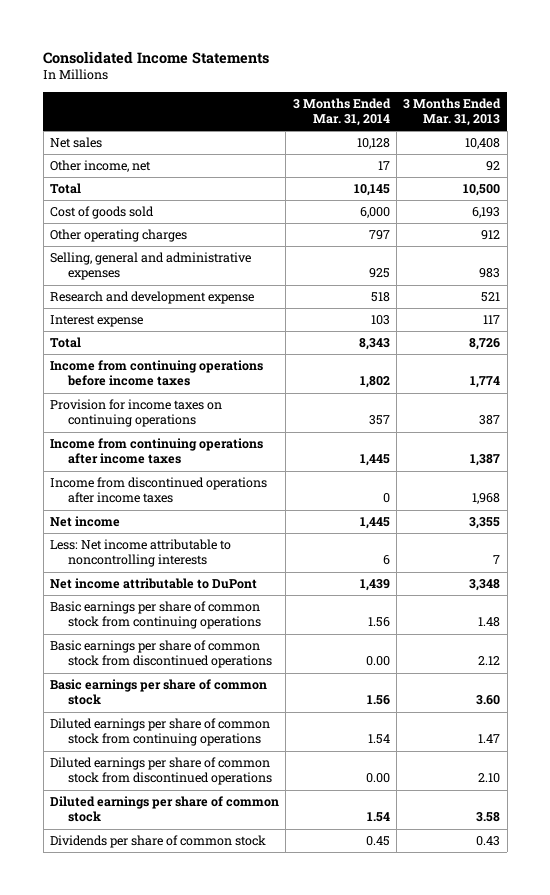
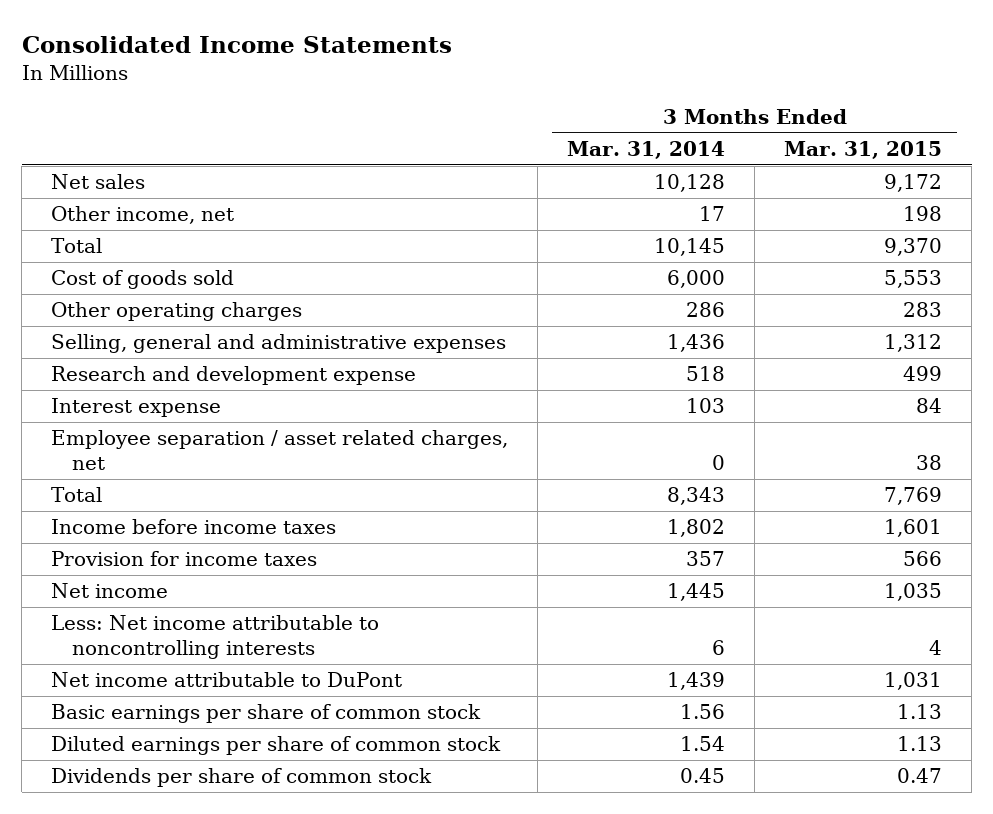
[403,98,502,127] 3 Months Ended Mar. 31, 2013 -> none
none -> [784,140,943,159] Mar. 31, 2015
[368,230,390,241] 797 -> [686,302,726,318] 286
[368,268,390,279] 925 -> [667,334,726,353] 1,436
none -> [51,430,509,471] Employee separation / asset related charges, net
[50,438,264,465] Income from continuing operations after income taxes -> none
[50,477,268,504] Income from discontinued operations after income taxes -> none
[50,360,264,387] Income from continuing operations before income taxes -> [51,519,337,535] Income before income taxes
[50,399,223,428] Provision for income taxes on continuing operations -> [51,551,318,567] Provision for income taxes
[50,601,262,630] Basic earnings per share of common stock from continuing operations -> none
[50,640,273,669] Basic earnings per share of common stock from discontinued operations -> none
[50,718,271,747] Diluted earnings per share of common stock from continuing operations -> none
[50,757,273,786] Diluted earnings per share of common stock from discontinued operations -> none

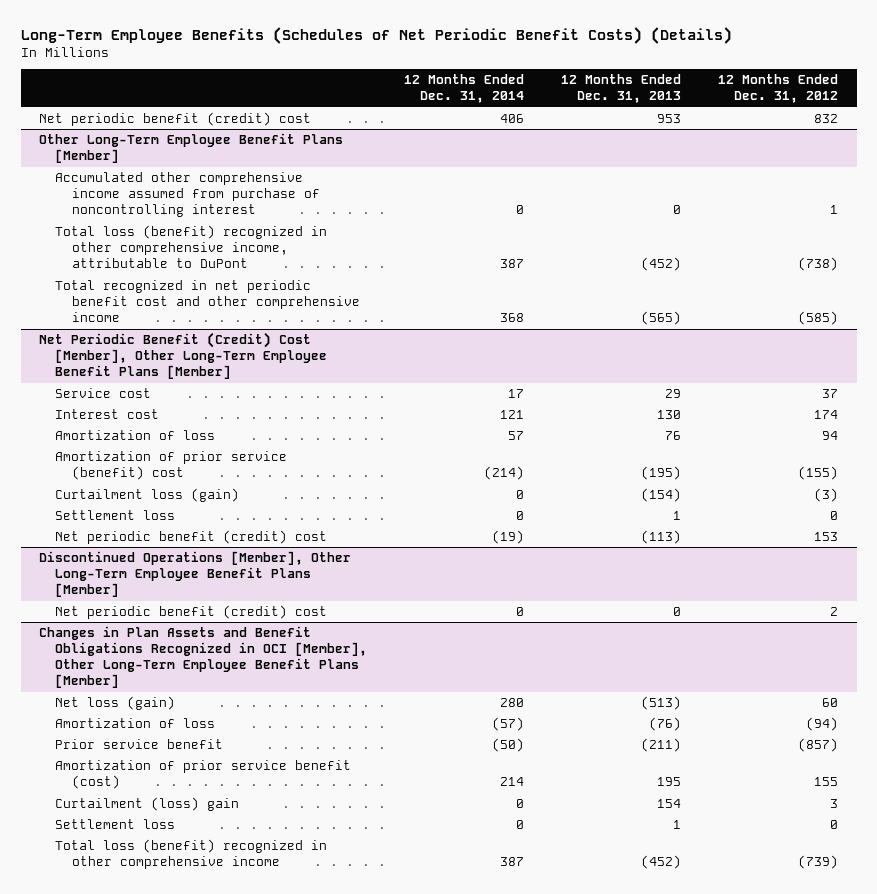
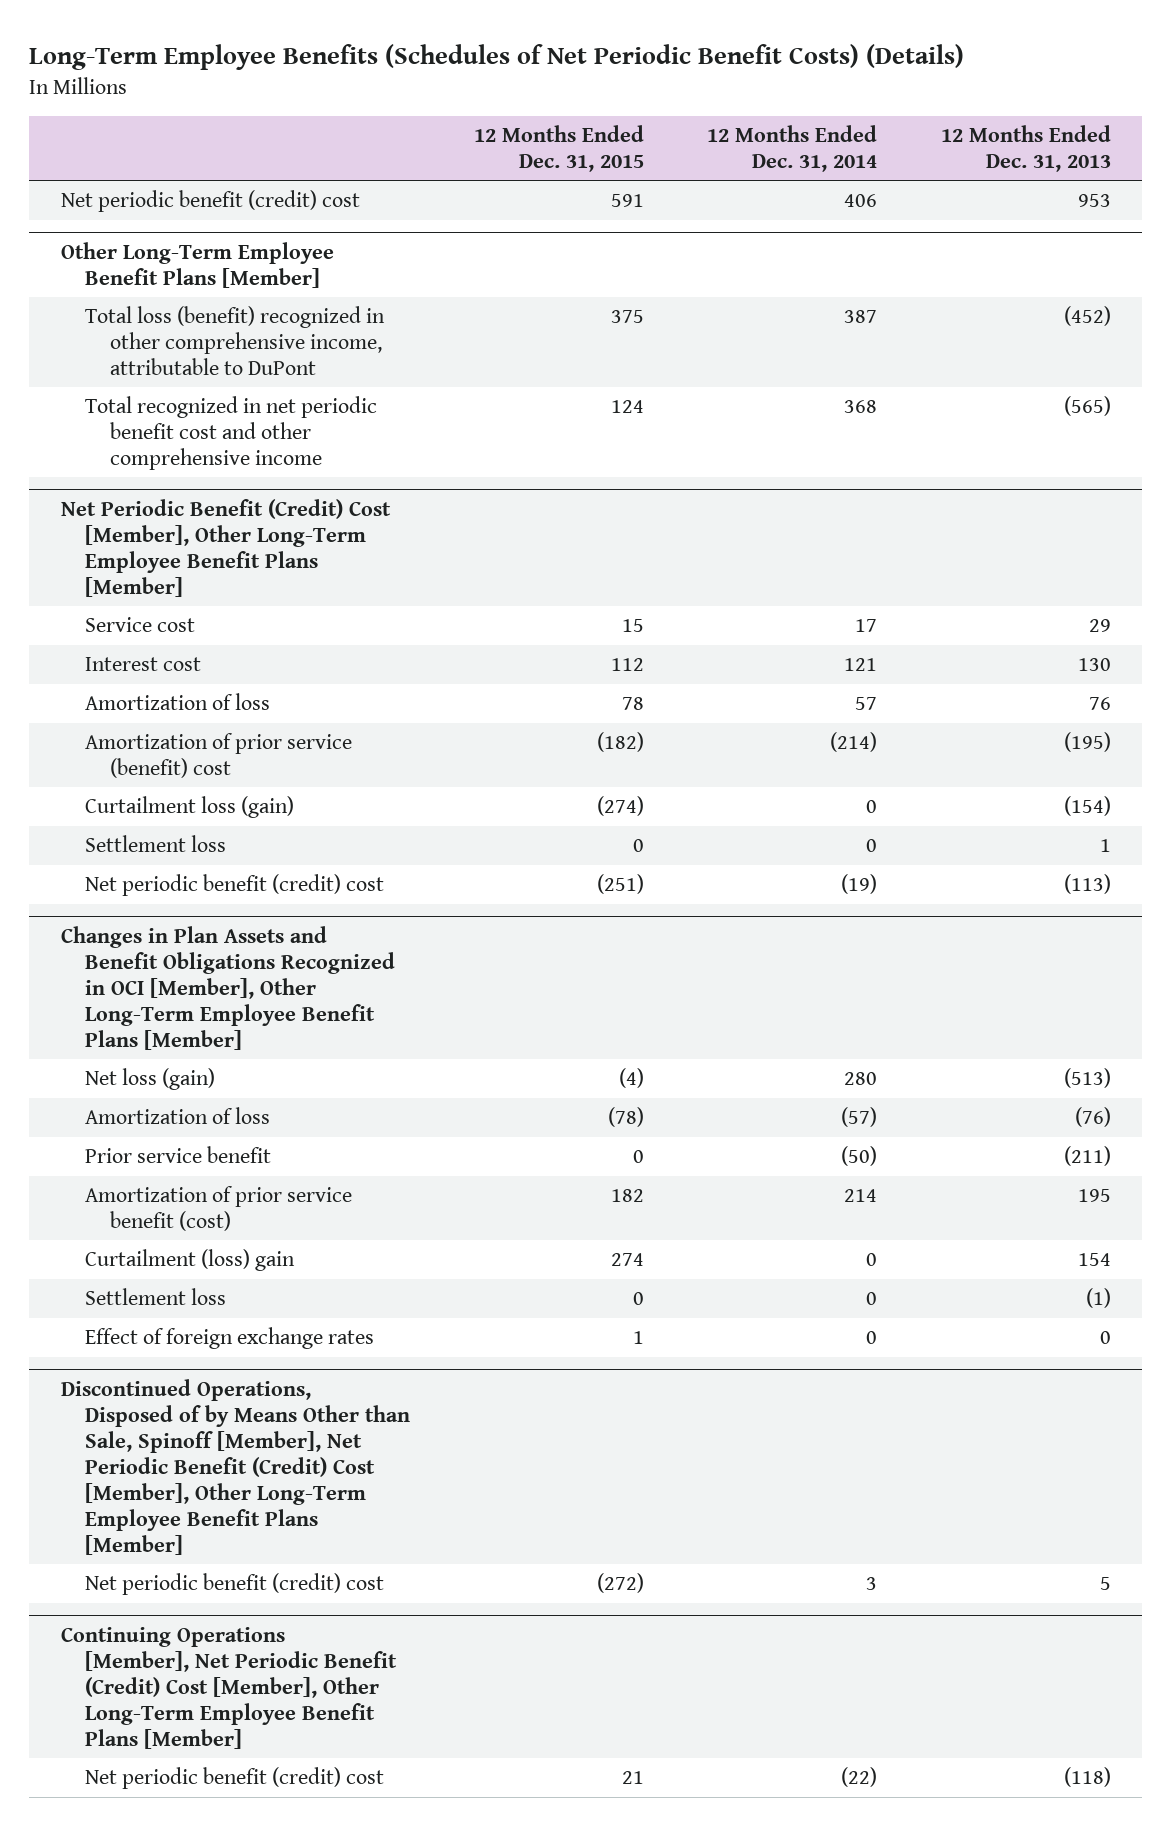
[718,74,839,104] 12 Months Ended Dec. 31, 2012 -> none
none -> [473,125,644,173] 12 Months Ended Dec. 31, 2015
[55,172,320,218] Accumulated other comprehensive income assumed from purchase of noncontrolling interest -> none
[39,551,352,598] Discontinued Operations [Member], Other Long-Term Employee Benefit Plans [Member] -> none
[55,605,328,620] Net periodic benefit (credit) cost -> none
[55,839,328,870] Total loss (benefit) recognized in other comprehensive income -> none
[673,820,682,830] 1 -> [1085,1288,1111,1309] (1)
none -> [85,1327,375,1350] Effect of foreign exchange rates
none -> [60,1379,411,1555] Discontinued Operations, Disposed of by Means Other than Sale, Spinoff [Member], Net Periodic Benefit (Credit) Cost [Member], Other Long-Term Employee Benefit Plans [Member]
none -> [85,1573,385,1596] Net periodic benefit (credit) cost
none -> [60,1627,398,1749] Continuing Operations [Member], Net Periodic Benefit (Credit) Cost [Member], Other Long-Term Employee Benefit Plans [Member]
none -> [85,1767,385,1790] Net periodic benefit (credit) cost

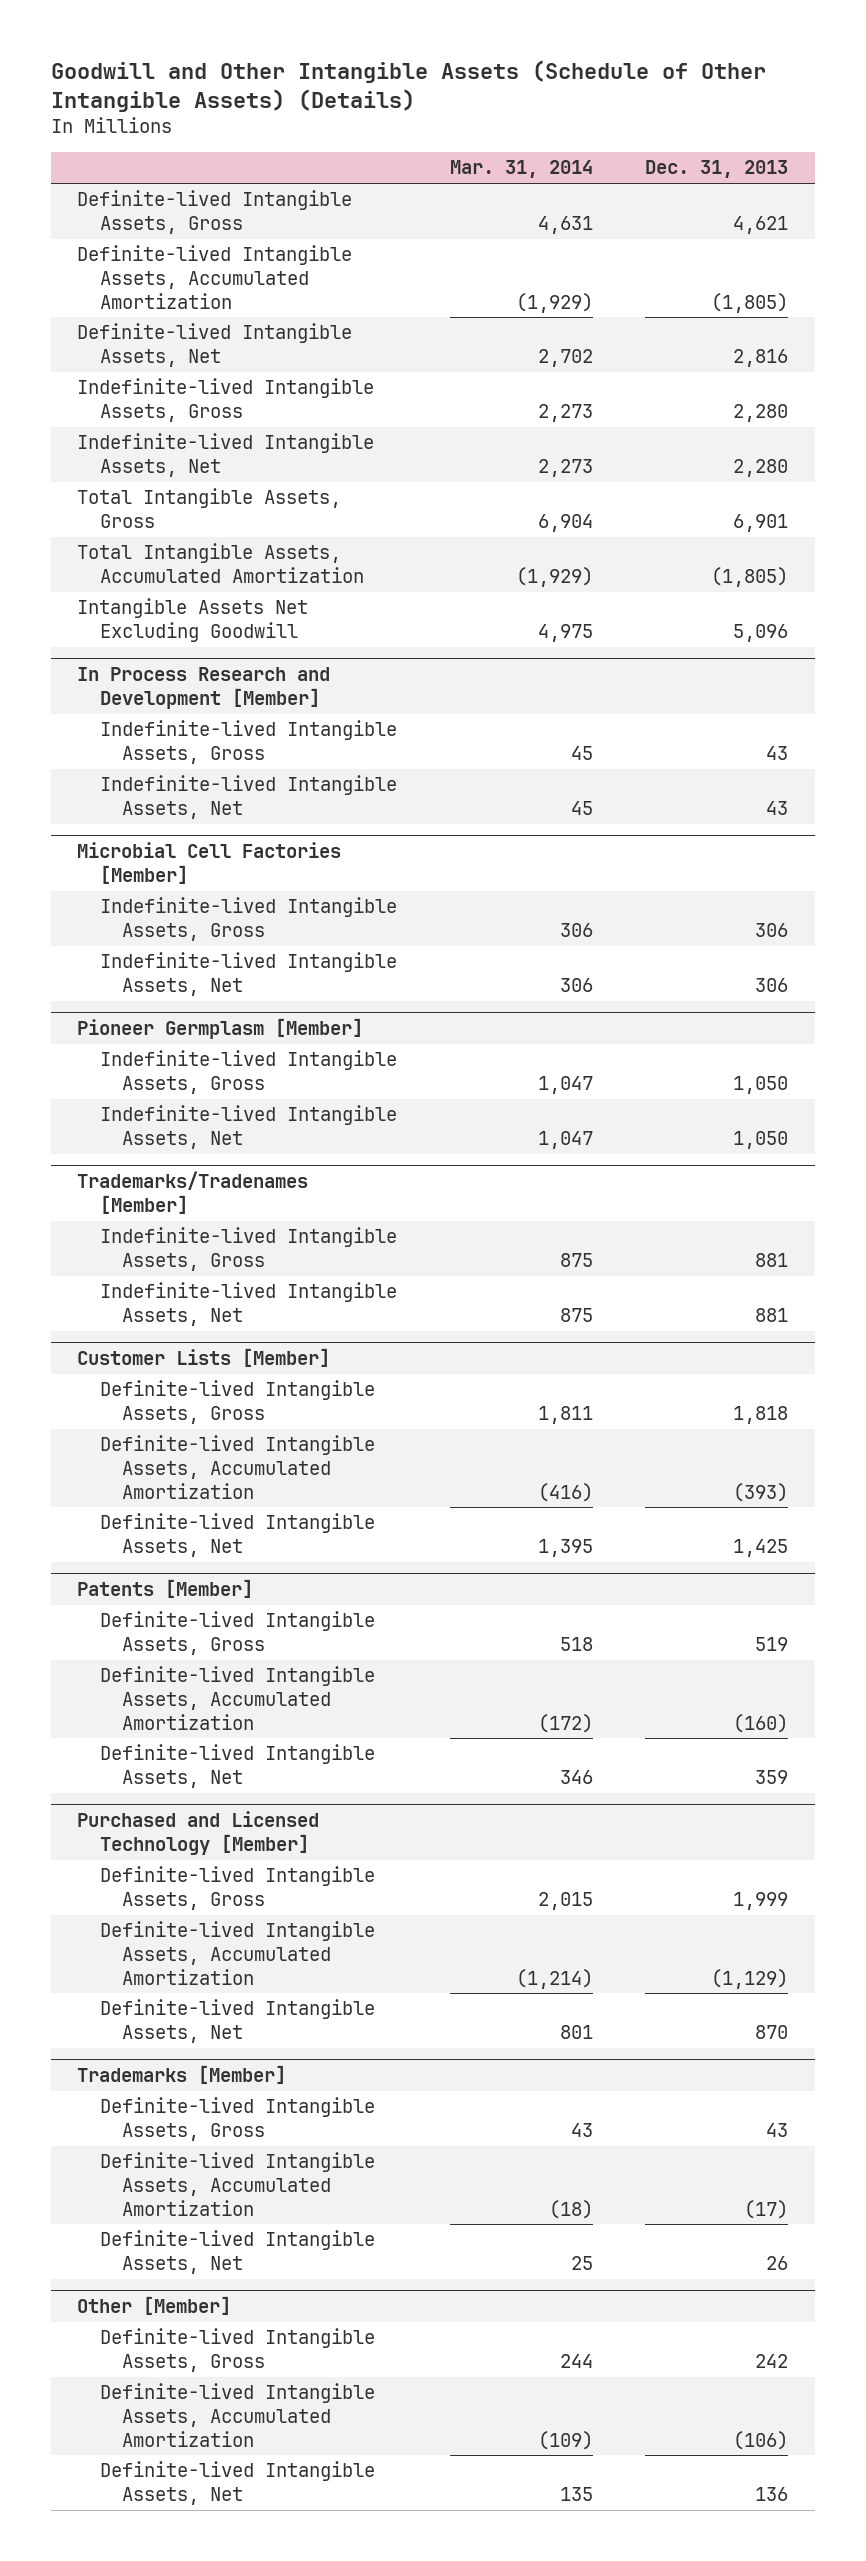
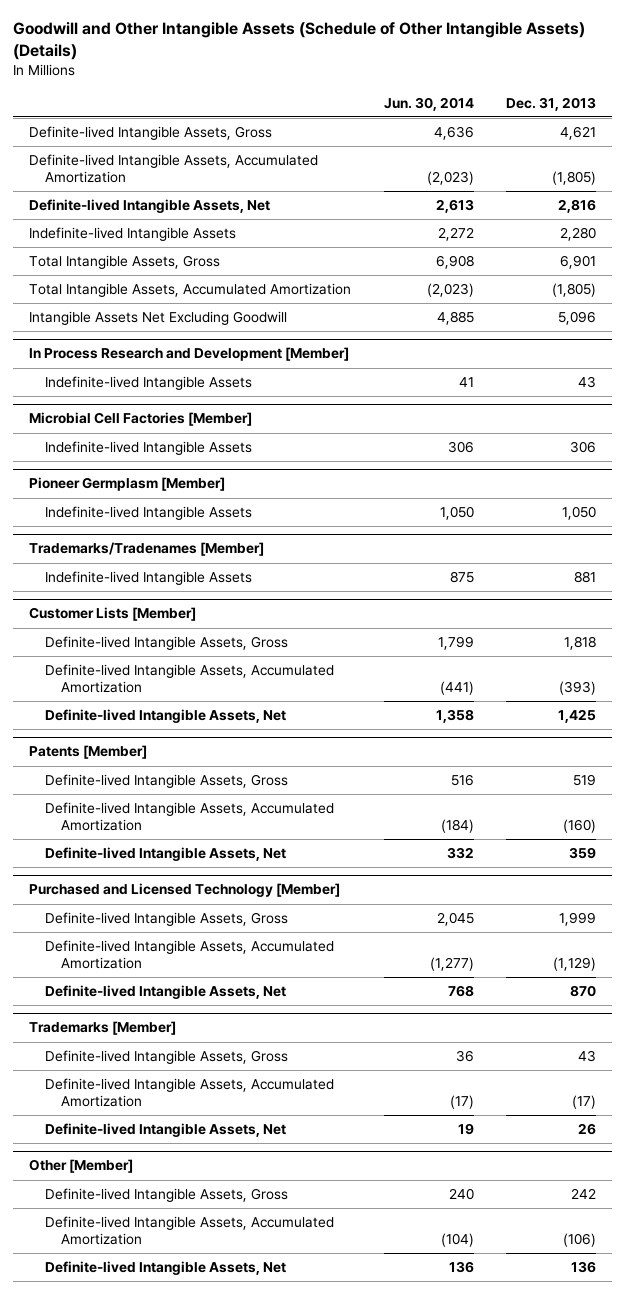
[449,160,593,179] Mar. 31, 2014 -> none
none -> [383,96,474,111] Jun. 30, 2014
[77,378,375,422] Indefinite-lived Intangible Assets, Gross -> none
[77,433,375,477] Indefinite-lived Intangible Assets, Net -> [28,226,236,241] Indefinite-lived Intangible Assets
[99,720,397,764] Indefinite-lived Intangible Assets, Gross -> none
[99,775,397,819] Indefinite-lived Intangible Assets, Net -> [44,375,252,390] Indefinite-lived Intangible Assets
[99,897,397,941] Indefinite-lived Intangible Assets, Gross -> none
[99,952,397,996] Indefinite-lived Intangible Assets, Net -> [44,440,252,455] Indefinite-lived Intangible Assets
[99,1050,397,1094] Indefinite-lived Intangible Assets, Gross -> none
[99,1105,397,1149] Indefinite-lived Intangible Assets, Net -> [44,505,252,520] Indefinite-lived Intangible Assets
[99,1227,397,1271] Indefinite-lived Intangible Assets, Gross -> none
[99,1282,397,1326] Indefinite-lived Intangible Assets, Net -> [44,570,252,585] Indefinite-lived Intangible Assets

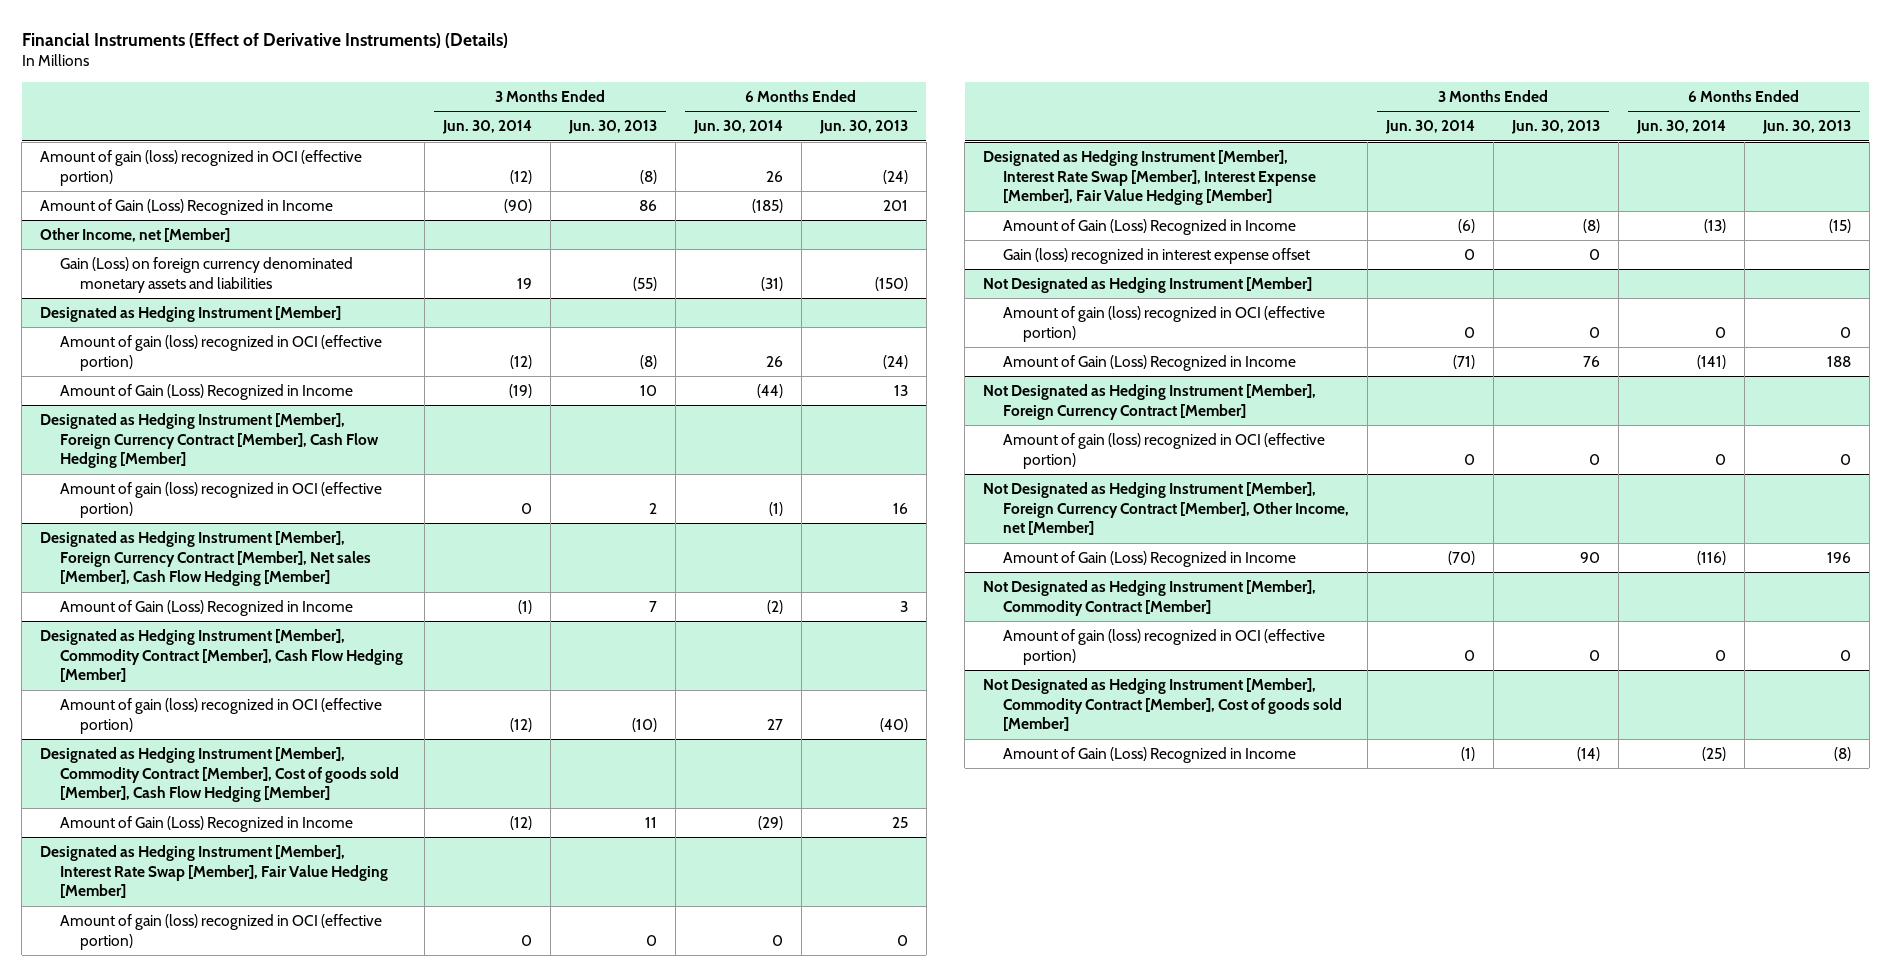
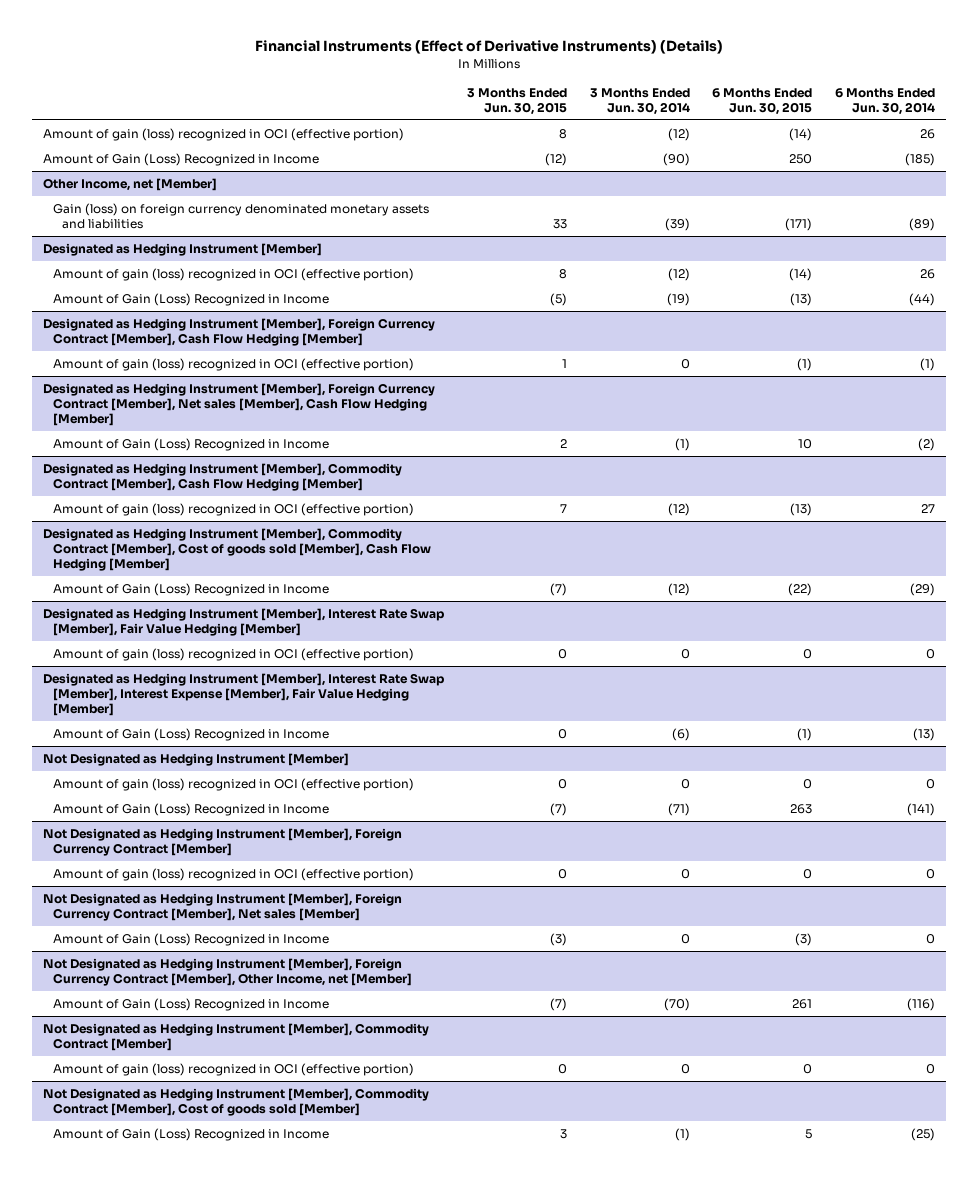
[568,120,658,135] Jun. 30, 2013 -> none
[819,120,909,135] Jun. 30, 2013 -> none
none -> [467,87,568,115] 3 Months Ended Jun. 30, 2015
none -> [712,87,813,115] 6 Months Ended Jun. 30, 2015
[60,257,354,293] Gain (Loss) on foreign currency denominated monetary assets and liabilities -> [52,202,429,229] Gain (loss) on foreign currency denominated monetary assets and liabilities
[517,277,533,289] 19 -> [664,217,690,231] (39)
[761,276,784,291] (31) -> [908,217,935,231] (89)
[1003,248,1311,265] Gain (loss) recognized in interest expense offset -> none
none -> [43,892,403,921] Not Designated as Hedging Instrument [Member], Foreign Currency Contract [Member], Net sales [Member]
none -> [52,932,329,946] Amount of Gain (Loss) Recognized in Income

